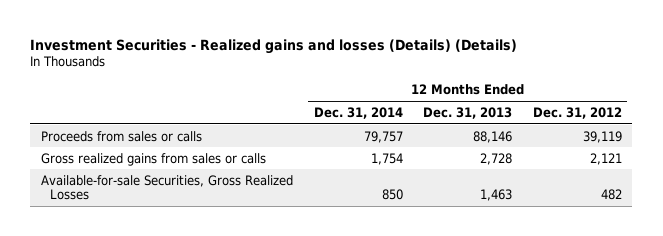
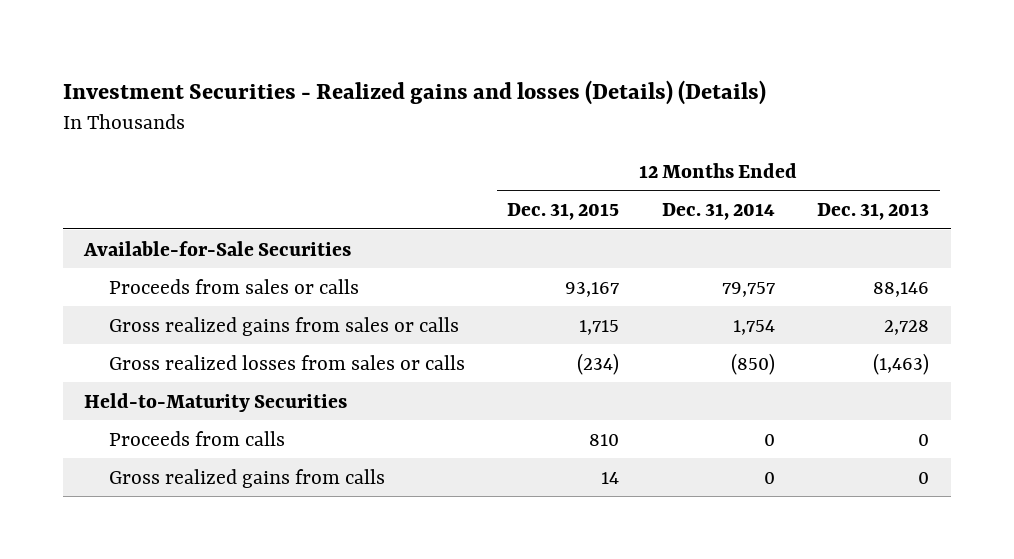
[532,106,622,119] Dec. 31, 2012 -> none
none -> [507,203,620,221] Dec. 31, 2015
none -> [83,240,352,256] Available-for-Sale Securities
[40,174,293,201] Available-for-sale Securities, Gross Realized Losses -> [108,354,465,370] Gross realized losses from sales or calls
[381,189,403,201] 850 -> [730,352,775,375] (850)
[480,189,513,202] 1,463 -> [873,352,930,375] (1,463)
none -> [84,392,348,412] Held-to-Maturity Securities
none -> [108,430,285,446] Proceeds from calls
none -> [108,468,385,488] Gross realized gains from calls

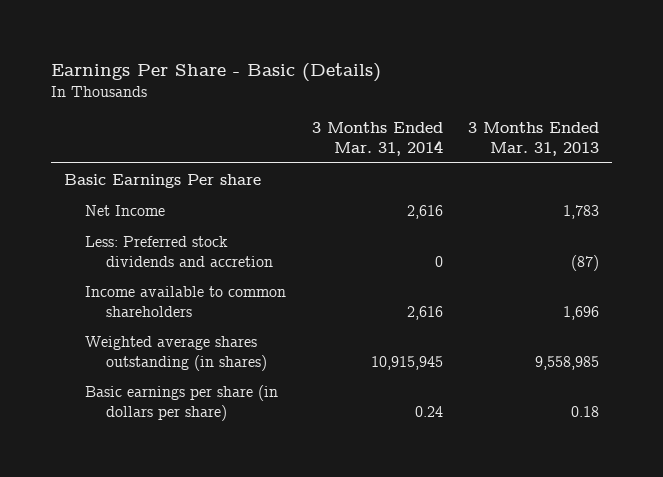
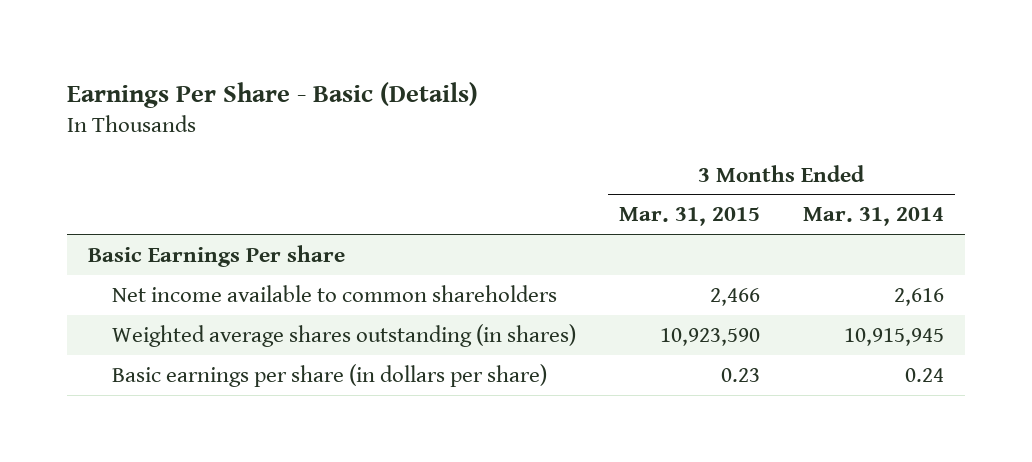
[468,122,600,157] 3 Months Ended Mar. 31, 2013 -> none
none -> [618,207,760,227] Mar. 31, 2015
[85,204,166,216] Net Income -> none
[85,235,274,267] Less: Preferred stock dividends and accretion -> none
[85,285,287,317] Income available to common shareholders -> [111,284,557,302] Net income available to common shareholders

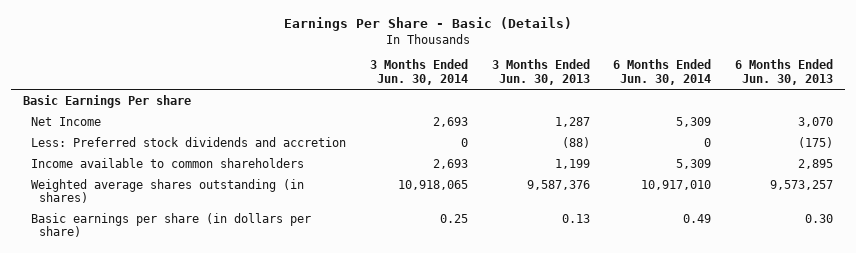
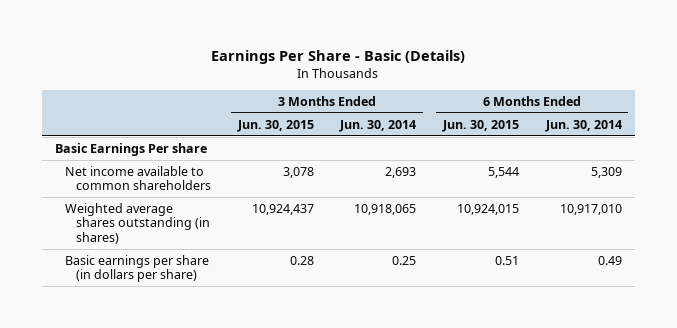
[491,59,590,85] 3 Months Ended Jun. 30, 2013 -> none
[735,59,834,85] 6 Months Ended Jun. 30, 2013 -> none
none -> [236,119,314,132] Jun. 30, 2015
none -> [442,119,520,132] Jun. 30, 2015
[31,116,102,126] Net Income -> none
[31,136,347,147] Less: Preferred stock dividends and accretion -> none
[31,157,305,168] Income available to common shareholders -> [65,165,212,191] Net income available to common shareholders

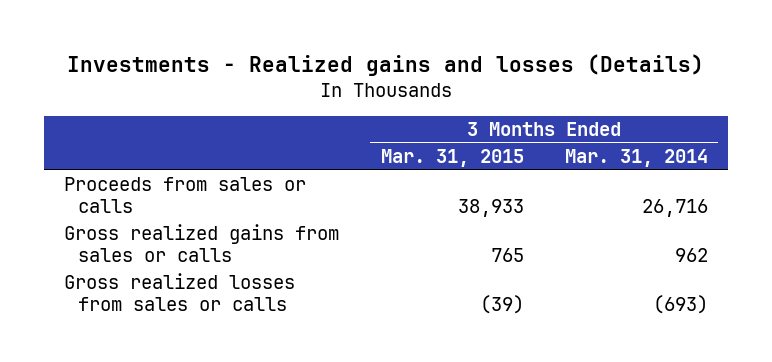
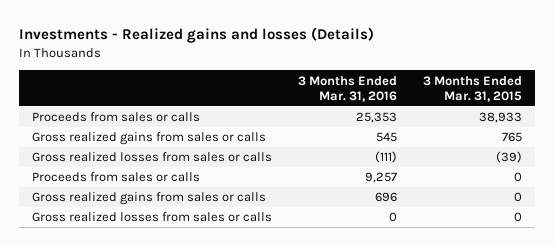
[564,149,708,168] Mar. 31, 2014 -> none
none -> [297,75,397,102] 3 Months Ended Mar. 31, 2016
none -> [31,172,200,183] Proceeds from sales or calls
none -> [31,192,266,206] Gross realized gains from sales or calls
none -> [31,212,272,223] Gross realized losses from sales or calls

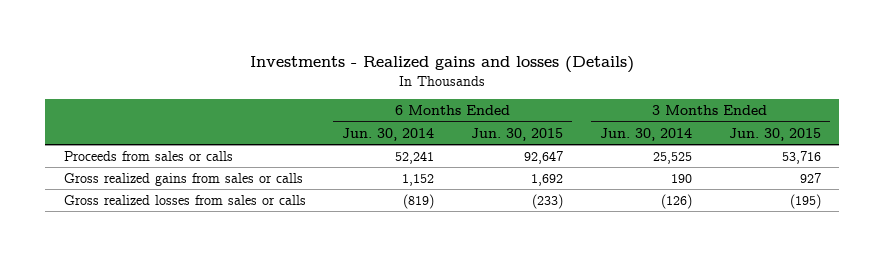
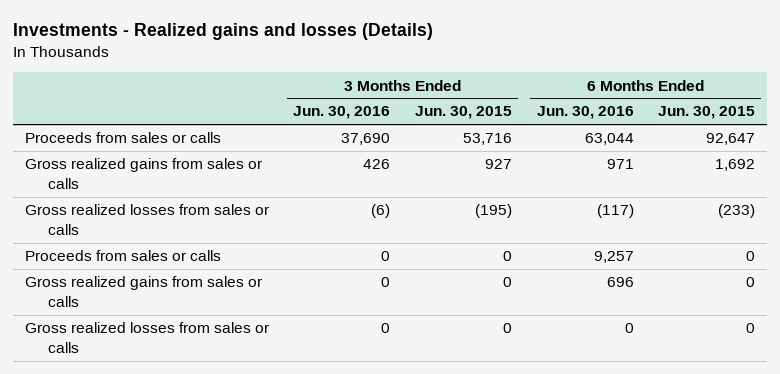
[342,127,435,141] Jun. 30, 2014 -> none
[599,127,692,141] Jun. 30, 2014 -> none
none -> [293,106,391,120] Jun. 30, 2016
none -> [536,106,634,120] Jun. 30, 2016
none -> [24,250,221,262] Proceeds from sales or calls
none -> [24,276,262,307] Gross realized gains from sales or calls
none -> [24,322,269,353] Gross realized losses from sales or calls

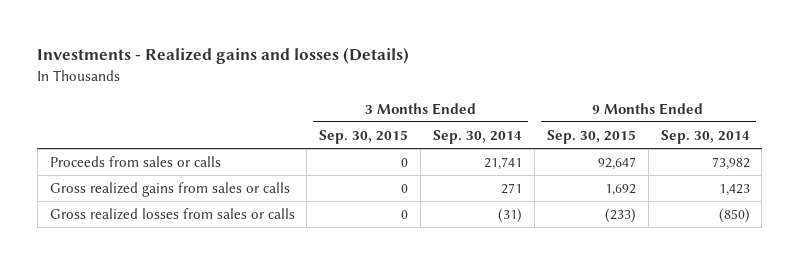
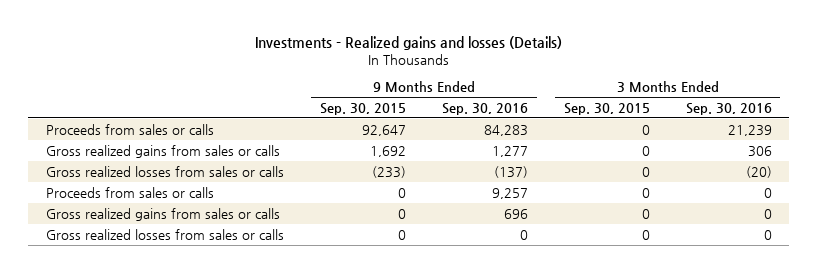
[433,129,523,144] Sep. 30, 2014 -> none
[660,129,750,144] Sep. 30, 2014 -> none
none -> [441,102,528,115] Sep. 30, 2016
none -> [685,102,772,115] Sep. 30, 2016
none -> [46,186,215,198] Proceeds from sales or calls
none -> [46,207,281,221] Gross realized gains from sales or calls
none -> [46,228,285,240] Gross realized losses from sales or calls

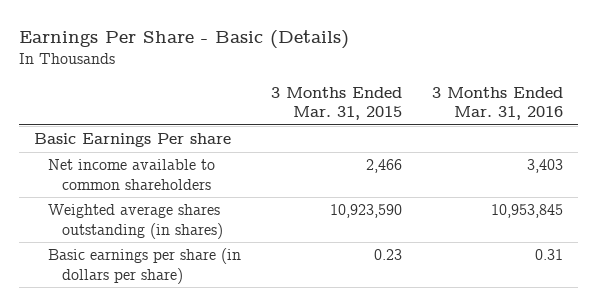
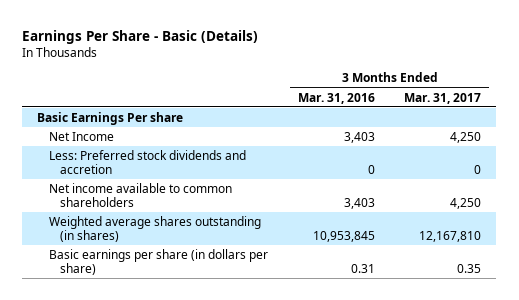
[270,86,402,121] 3 Months Ended Mar. 31, 2015 -> none
none -> [404,92,482,104] Mar. 31, 2017
none -> [48,131,114,141] Net Income
none -> [48,149,246,174] Less: Preferred stock dividends and accretion

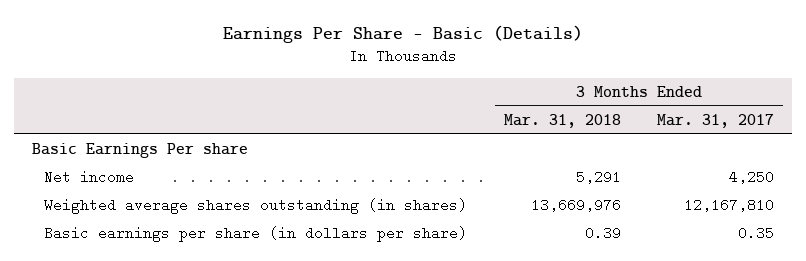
[297,92,375,104] Mar. 31, 2016 -> none
none -> [503,113,621,128] Mar. 31, 2018
[48,131,114,141] Net Income -> none
[48,149,246,174] Less: Preferred stock dividends and accretion -> none
[48,182,232,207] Net income available to common shareholders -> [44,169,135,184] Net income

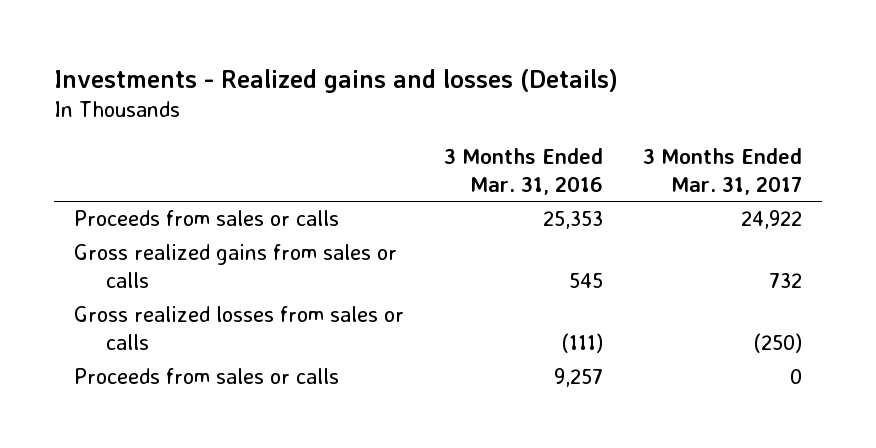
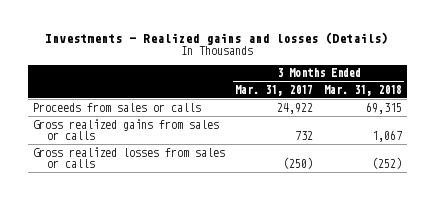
[443,147,603,195] 3 Months Ended Mar. 31, 2016 -> none
none -> [323,84,402,96] Mar. 31, 2018
[73,368,339,385] Proceeds from sales or calls -> none

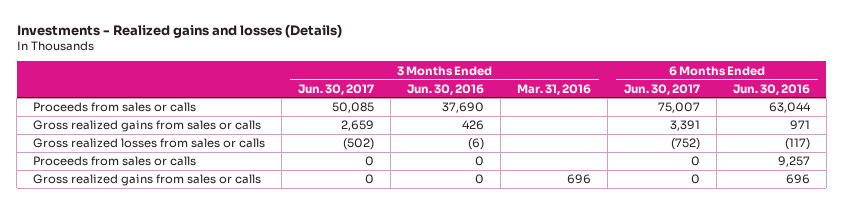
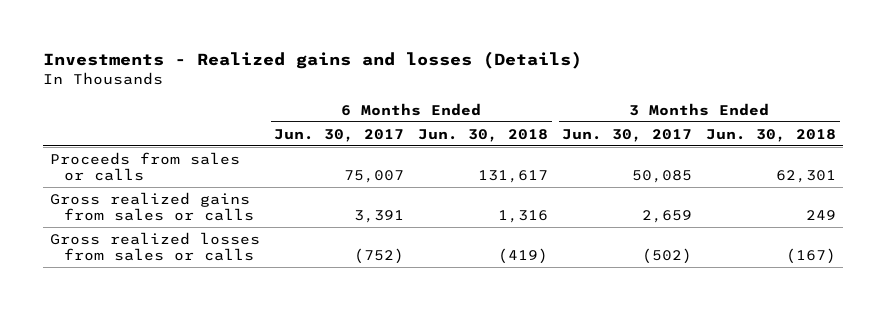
[407,83,485,95] Jun. 30, 2016 -> none
[517,83,592,95] Mar. 31, 2016 -> none
[732,83,810,95] Jun. 30, 2016 -> none
none -> [418,128,549,142] Jun. 30, 2018
none -> [706,128,837,142] Jun. 30, 2018
[33,156,197,167] Proceeds from sales or calls -> none
[33,174,262,187] Gross realized gains from sales or calls -> none

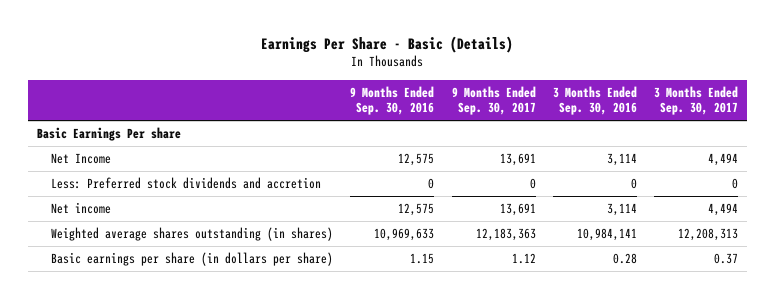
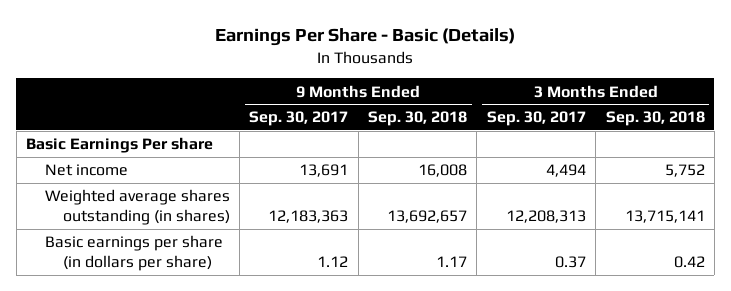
[350,85,435,116] 9 Months Ended Sep. 30, 2016 -> none
[552,85,637,116] 3 Months Ended Sep. 30, 2016 -> none
none -> [368,111,468,127] Sep. 30, 2018
none -> [605,111,705,127] Sep. 30, 2018
[51,153,112,165] Net Income -> none
[51,177,322,190] Less: Preferred stock dividends and accretion -> none

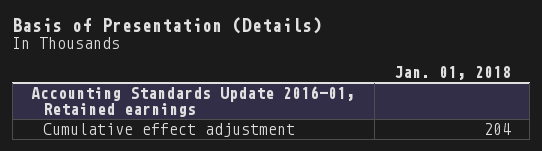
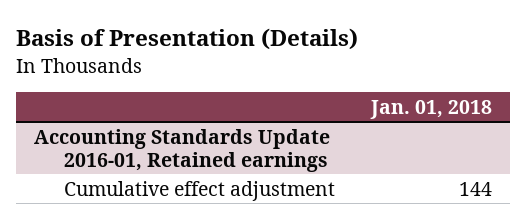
[483,122,511,135] 204 -> [459,181,493,196] 144

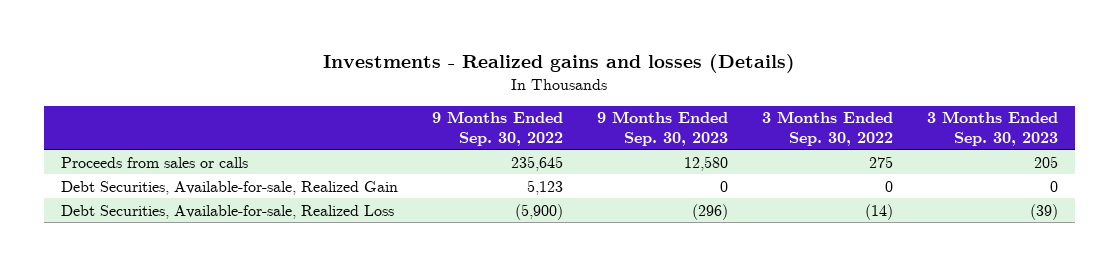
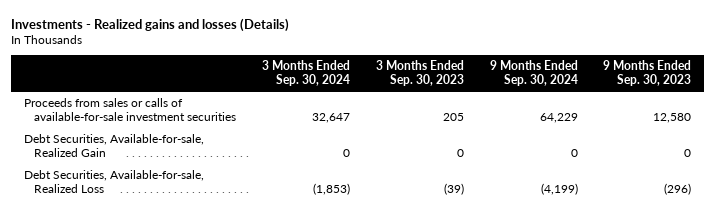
[431,111,563,146] 9 Months Ended Sep. 30, 2022 -> none
[761,111,893,146] 3 Months Ended Sep. 30, 2022 -> none
none -> [261,60,350,87] 3 Months Ended Sep. 30, 2024
none -> [489,60,578,87] 9 Months Ended Sep. 30, 2024
[60,156,248,168] Proceeds from sales or calls -> [24,97,237,122] Proceeds from sales or calls of available-for-sale investment securities

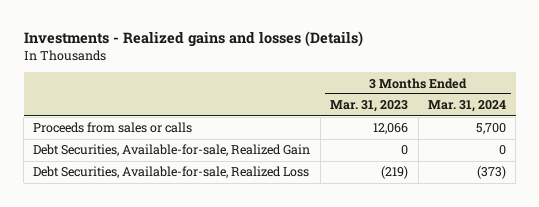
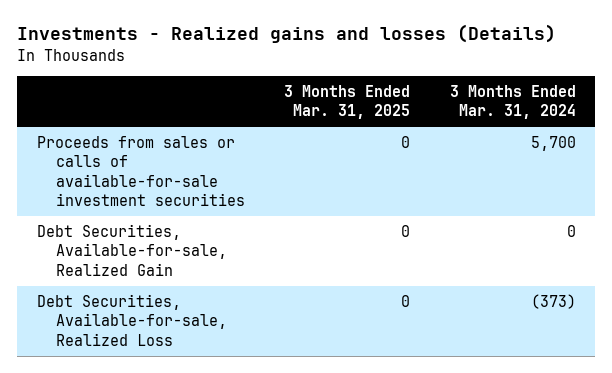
[330,100,409,113] Mar. 31, 2023 -> none
none -> [284,84,411,120] 3 Months Ended Mar. 31, 2025
[33,122,193,134] Proceeds from sales or calls -> [36,136,245,206] Proceeds from sales or calls of available-for-sale investment securities

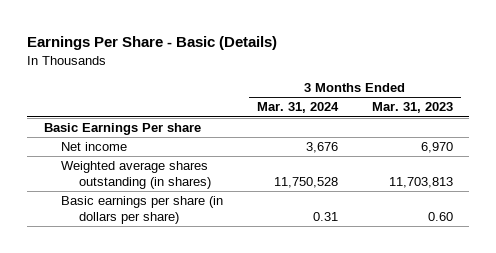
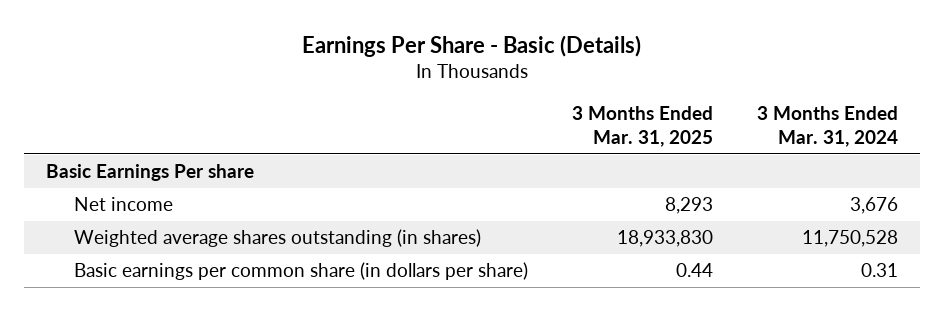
[371,102,453,114] Mar. 31, 2023 -> none
none -> [572,105,714,148] 3 Months Ended Mar. 31, 2025
[61,196,224,224] Basic earnings per share (in dollars per share) -> [74,262,529,281] Basic earnings per common share (in dollars per share)

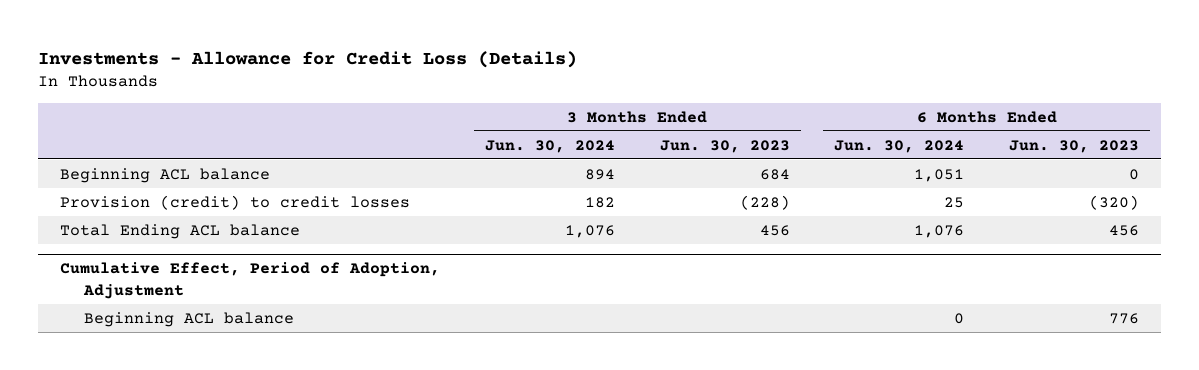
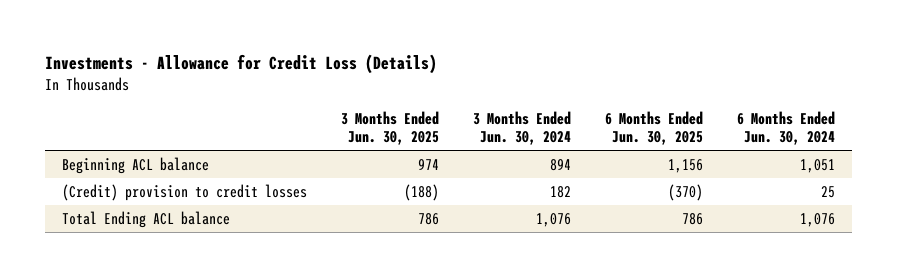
[659,139,790,153] Jun. 30, 2023 -> none
[1008,139,1139,153] Jun. 30, 2023 -> none
none -> [341,110,440,146] 3 Months Ended Jun. 30, 2025
none -> [605,110,704,146] 6 Months Ended Jun. 30, 2025
[60,194,411,210] Provision (credit) to credit losses -> [62,183,308,201] (Credit) provision to credit losses
[60,262,441,299] Cumulative Effect, Period of Adoption, Adjustment -> none
[83,311,294,327] Beginning ACL balance -> none

